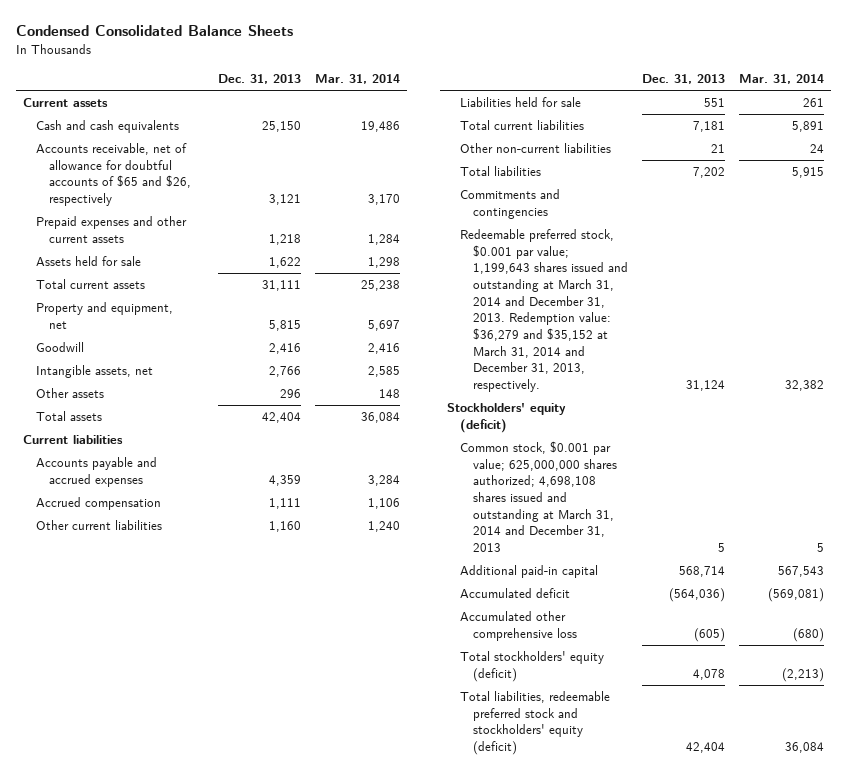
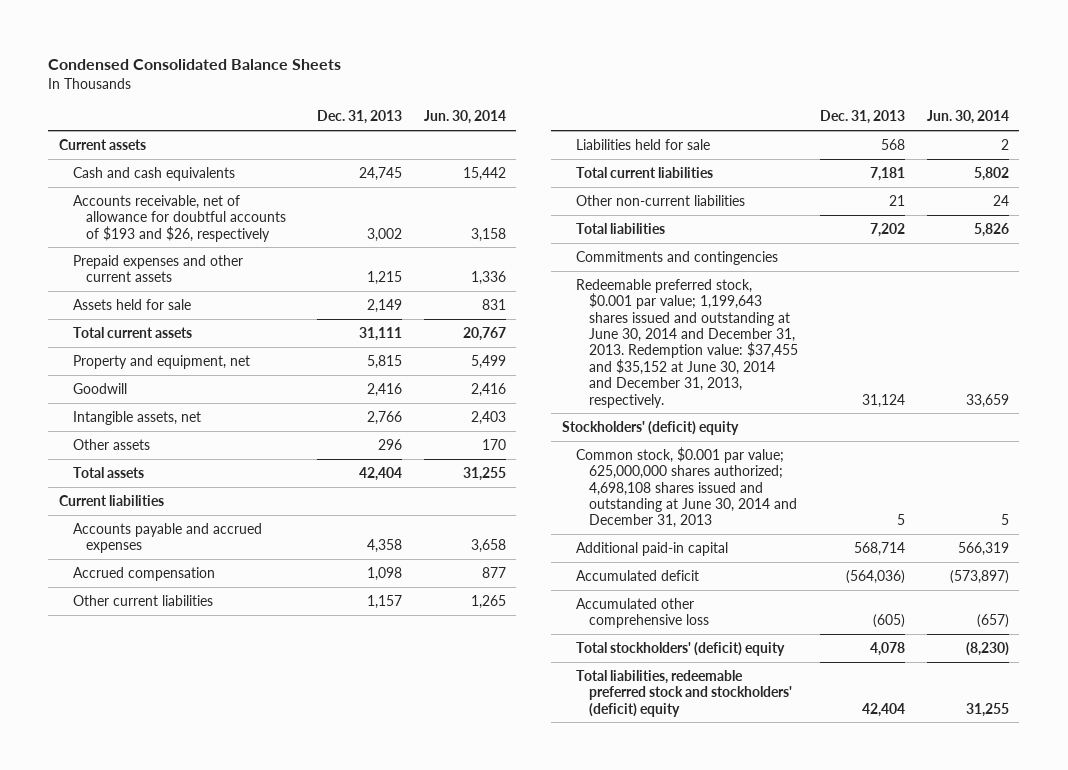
[315,74,401,85] Mar. 31, 2014 -> none
none -> [423,110,506,125] Jun. 30, 2014
[262,121,302,133] 25,150 -> [358,166,402,181] 24,745
[36,143,192,207] Accounts receivable, net of allowance for doubtful accounts of $65 and $26, respectively -> [72,194,286,242] Accounts receivable, net of allowance for doubtful accounts of $193 and $26, respectively
[269,194,302,206] 3,121 -> [366,227,402,242] 3,002
[269,233,302,245] 1,218 -> [366,271,402,286] 1,215
[269,257,302,269] 1,622 -> [366,298,402,313] 2,149
[269,474,302,486] 4,359 -> [366,539,402,554] 4,358
[269,498,302,510] 1,111 -> [366,566,402,581] 1,098
[269,521,302,533] 1,160 -> [366,594,402,609] 1,157
[703,98,725,108] 551 -> [880,138,905,150] 568
[459,229,628,393] Redeemable preferred stock, $0.001 par value; 1,199,643 shares issued and outstanding at March 31, 2014 and December 31, 2013. Redemption value: $36,279 and $35,152 at March 31, 2014 and December 31, 2013, respectively. -> [575,278,798,408] Redeemable preferred stock, $0.001 par value; 1,199,643 shares issued and outstanding at June 30, 2014 and December 31, 2013. Redemption value: $37,455 and $35,152 at June 30, 2014 and December 31, 2013, respectively.
[446,403,566,433] Stockholders' equity (deficit) -> [562,420,740,435] Stockholders' (deficit) equity
[459,441,617,553] Common stock, $0.001 par value; 625,000,000 shares authorized; 4,698,108 shares issued and outstanding at March 31, 2014 and December 31, 2013 -> [575,446,797,529] Common stock, $0.001 par value; 625,000,000 shares authorized; 4,698,108 shares issued and outstanding at June 30, 2014 and December 31, 2013
[459,651,604,682] Total stockholders' equity (deficit) -> [575,641,785,656] Total stockholders' (deficit) equity
[459,691,610,756] Total liabilities, redeemable preferred stock and stockholders' equity (deficit) -> [575,669,792,717] Total liabilities, redeemable preferred stock and stockholders' (deficit) equity

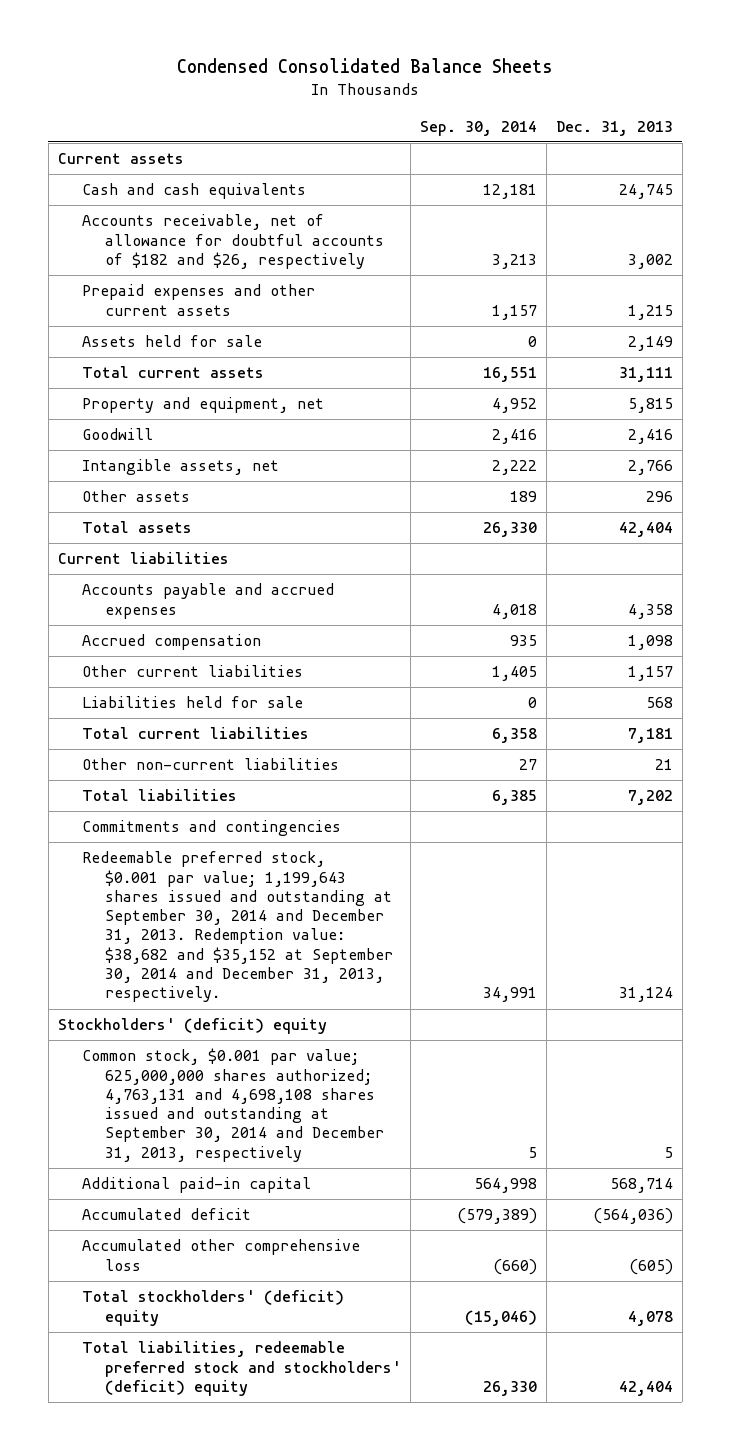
[423,110,506,125] Jun. 30, 2014 -> none
none -> [420,120,538,136] Sep. 30, 2014
[72,194,286,242] Accounts receivable, net of allowance for doubtful accounts of $193 and $26, respectively -> [81,214,385,269] Accounts receivable, net of allowance for doubtful accounts of $182 and $26, respectively
[575,278,798,408] Redeemable preferred stock, $0.001 par value; 1,199,643 shares issued and outstanding at June 30, 2014 and December 31, 2013. Redemption value: $37,455 and $35,152 at June 30, 2014 and December 31, 2013, respectively. -> [81,851,394,1003] Redeemable preferred stock, $0.001 par value; 1,199,643 shares issued and outstanding at September 30, 2014 and December 31, 2013. Redemption value: $38,682 and $35,152 at September 30, 2014 and December 31, 2013, respectively.
[575,446,797,529] Common stock, $0.001 par value; 625,000,000 shares authorized; 4,698,108 shares issued and outstanding at June 30, 2014 and December 31, 2013 -> [81,1048,385,1162] Common stock, $0.001 par value; 625,000,000 shares authorized; 4,763,131 and 4,698,108 shares issued and outstanding at September 30, 2014 and December 31, 2013, respectively

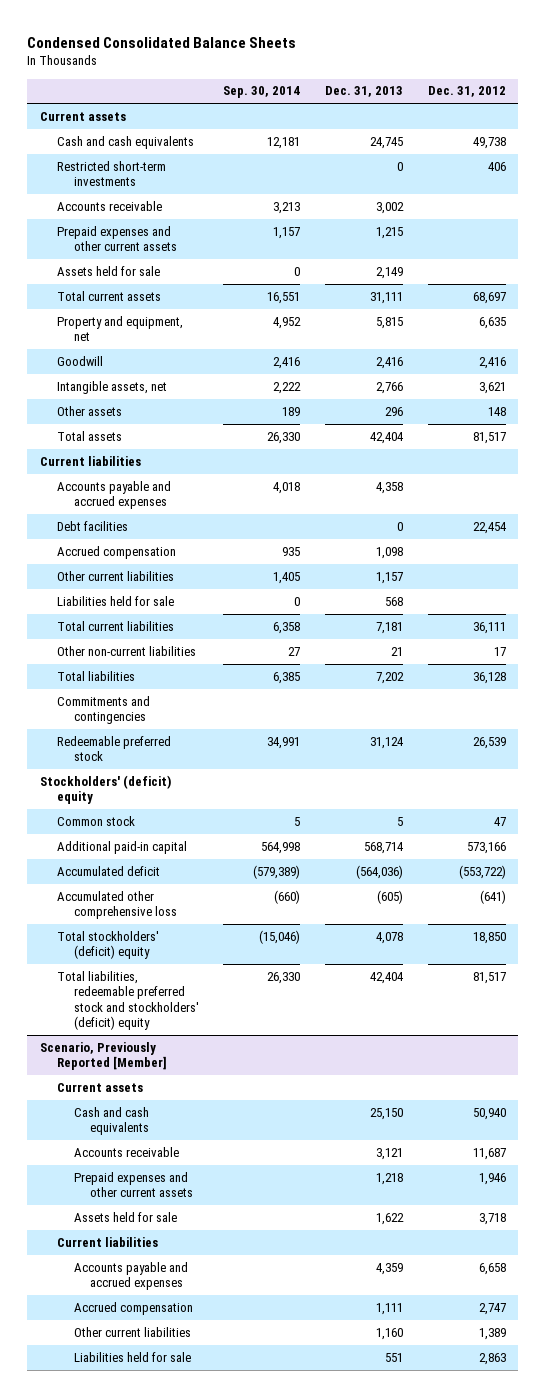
none -> [427,86,506,98] Dec. 31, 2012
none -> [56,160,166,187] Restricted short-term investments
[81,214,385,269] Accounts receivable, net of allowance for doubtful accounts of $182 and $26, respectively -> [56,200,162,211] Accounts receivable
none -> [56,520,128,531] Debt facilities
[81,851,394,1003] Redeemable preferred stock, $0.001 par value; 1,199,643 shares issued and outstanding at September 30, 2014 and December 31, 2013. Redemption value: $38,682 and $35,152 at September 30, 2014 and December 31, 2013, respectively. -> [56,735,171,762] Redeemable preferred stock
[81,1048,385,1162] Common stock, $0.001 par value; 625,000,000 shares authorized; 4,763,131 and 4,698,108 shares issued and outstanding at September 30, 2014 and December 31, 2013, respectively -> [56,815,135,826] Common stock
none -> [39,1041,167,1071] Scenario, Previously Reported [Member]
none -> [56,1082,143,1092] Current assets
none -> [73,1106,150,1136] Cash and cash equivalents
none -> [73,1146,179,1157] Accounts receivable
none -> [73,1171,194,1198] Prepaid expenses and other current assets
none -> [73,1211,177,1222] Assets held for sale
none -> [56,1236,158,1247] Current liabilities
none -> [73,1261,188,1291] Accounts payable and accrued expenses
none -> [73,1301,193,1315] Accrued compensation
none -> [73,1326,191,1337] Other current liabilities
none -> [73,1351,191,1362] Liabilities held for sale

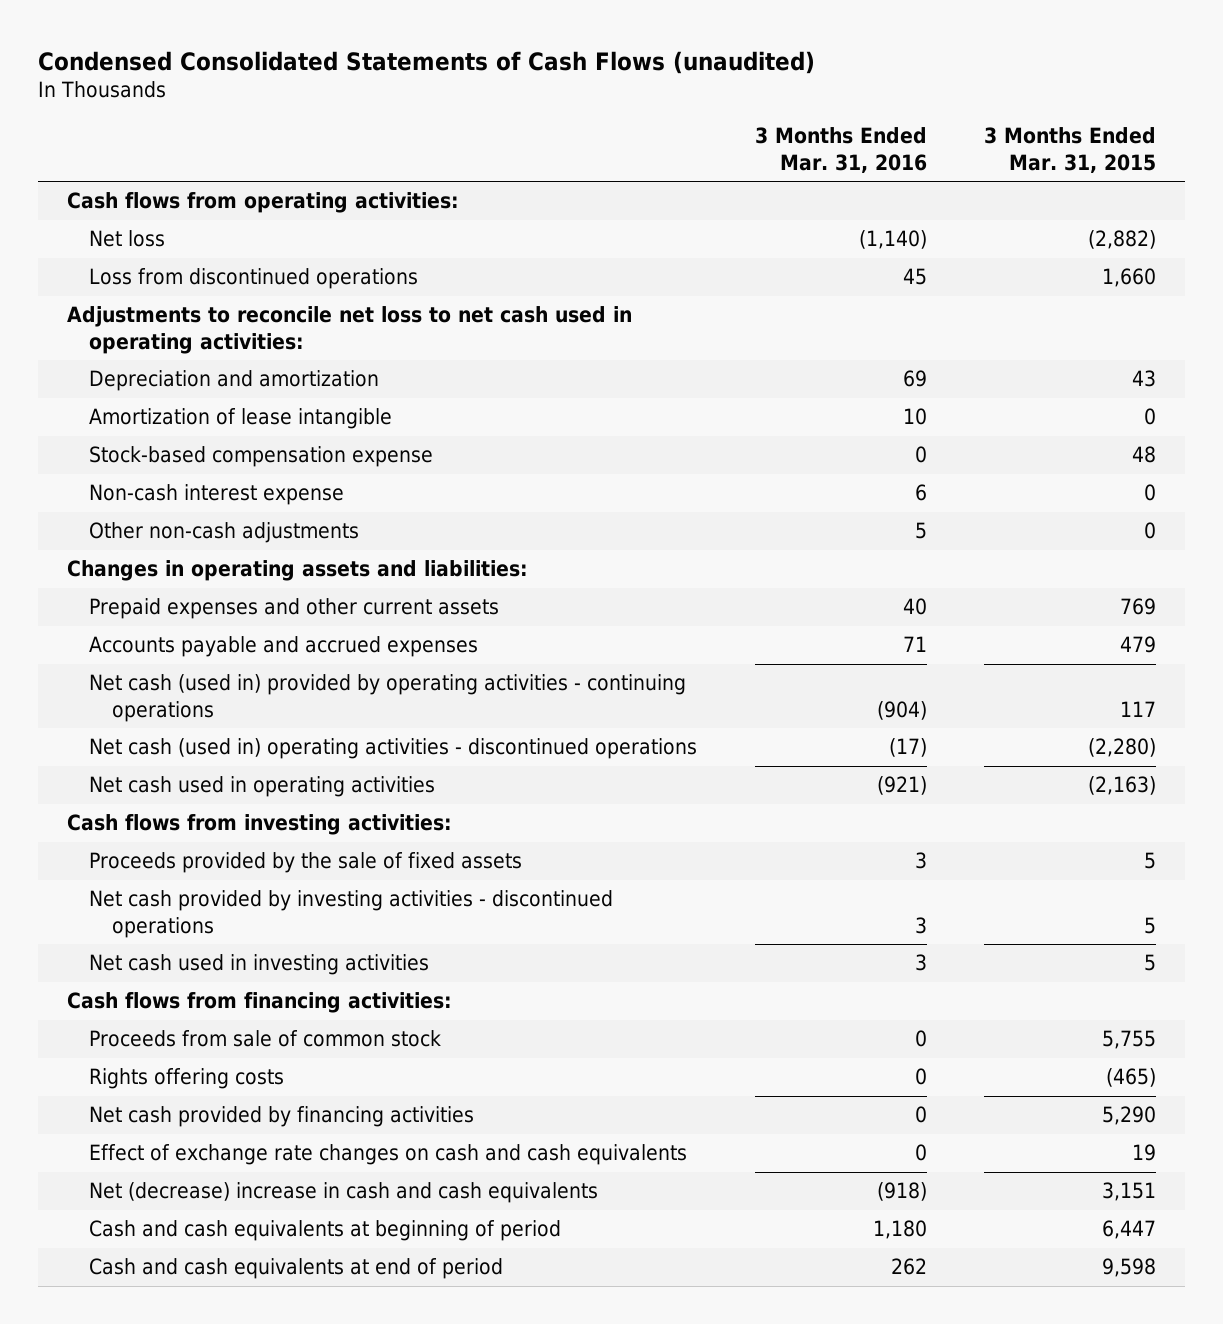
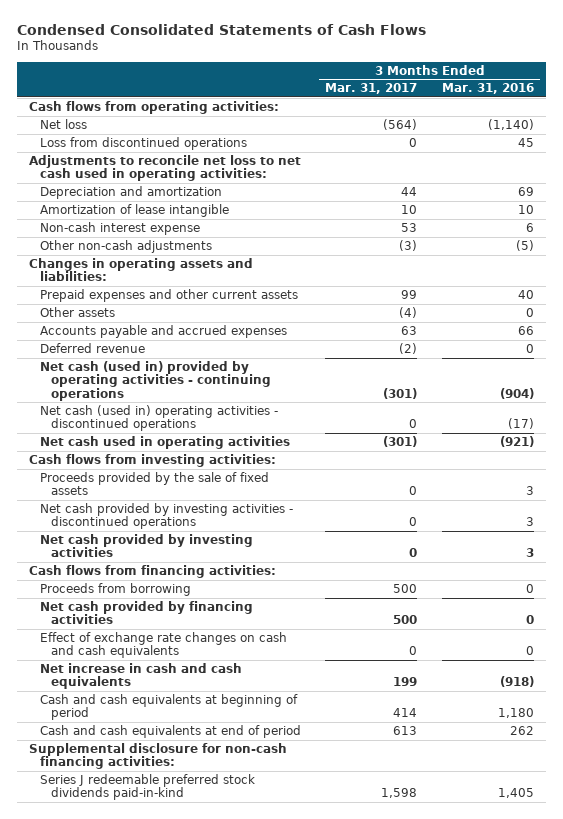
[38,50,816,74] Condensed Consolidated Statements of Cash Flows (unaudited) -> [16,23,426,35] Condensed Consolidated Statements of Cash Flows
[984,127,1157,173] 3 Months Ended Mar. 31, 2015 -> none
none -> [325,83,418,95] Mar. 31, 2017
[89,446,434,468] Stock-based compensation expense -> none
[914,522,927,540] 5 -> [515,239,534,251] (5)
none -> [39,306,115,317] Other assets
[902,636,927,653] 71 -> [517,325,534,335] 66
none -> [39,342,145,353] Deferred revenue
[89,954,430,976] Net cash used in investing activities -> [39,533,253,558] Net cash provided by investing activities
[89,1030,442,1048] Proceeds from sale of common stock -> none
[89,1068,285,1090] Rights offering costs -> none
none -> [39,582,191,596] Proceeds from borrowing
[89,1182,599,1204] Net (decrease) increase in cash and cash equivalents -> [39,662,242,690] Net increase in cash and cash equivalents
none -> [29,742,288,770] Supplemental disclosure for non-cash financing activities:
none -> [39,773,255,801] Series J redeemable preferred stock dividends paid-in-kind

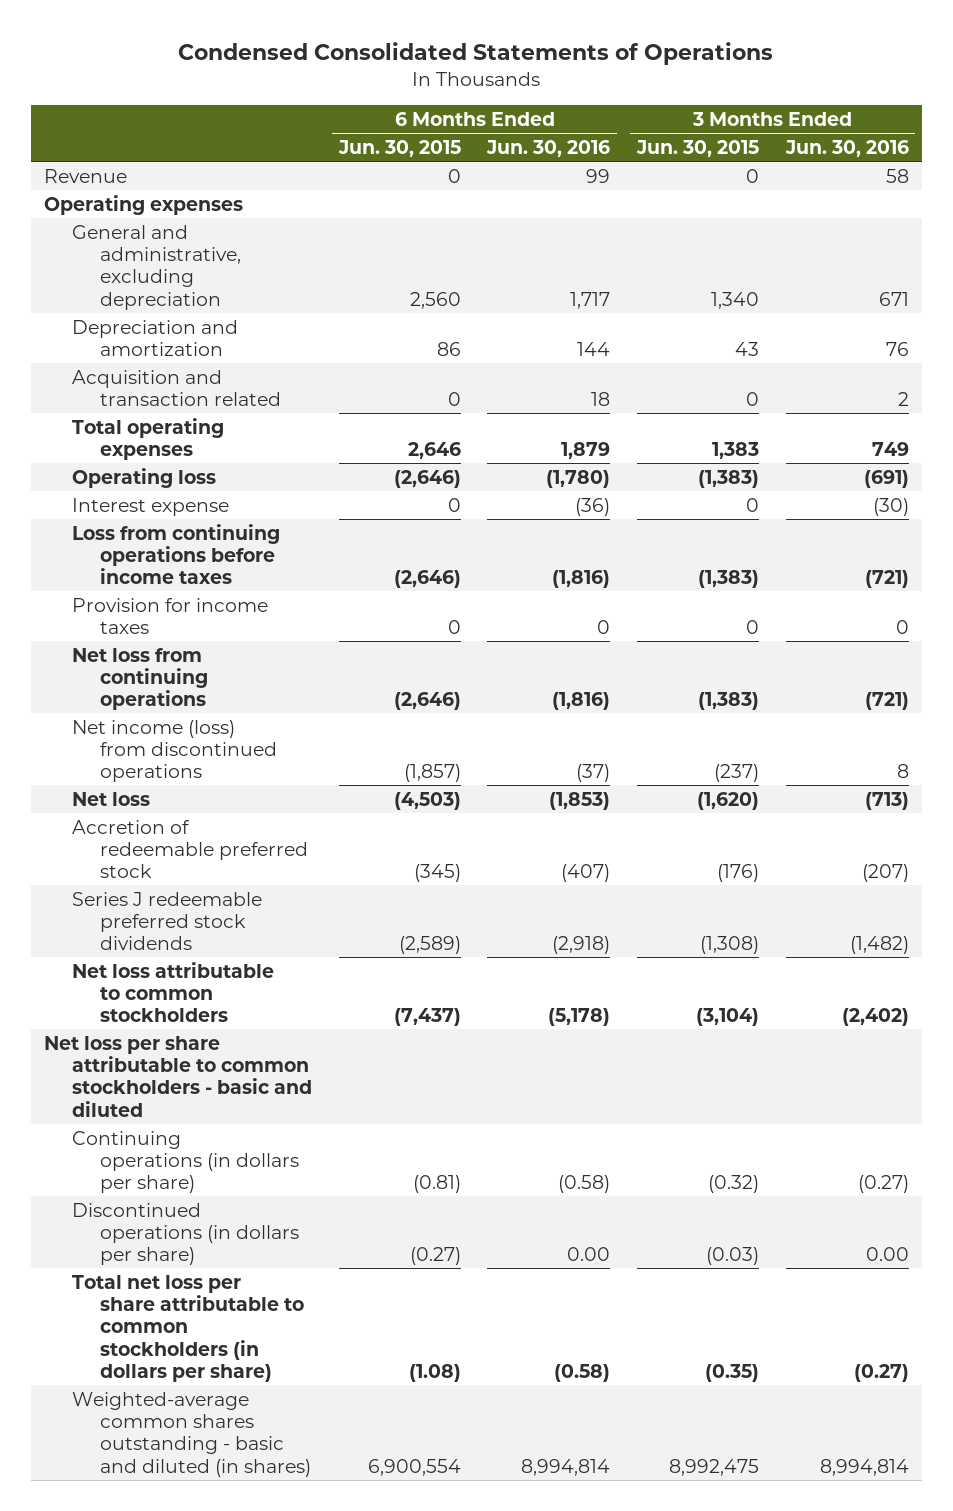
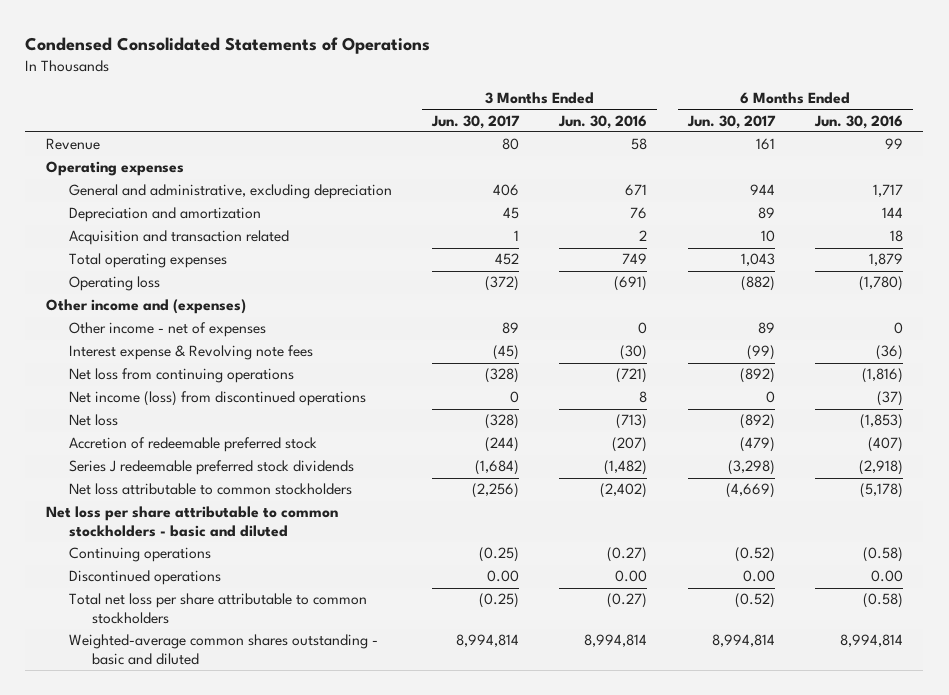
[337,139,461,157] Jun. 30, 2015 -> none
[636,139,760,157] Jun. 30, 2015 -> none
none -> [431,114,521,129] Jun. 30, 2017
none -> [686,114,776,129] Jun. 30, 2017
[72,523,281,585] Loss from continuing operations before income taxes -> none
[72,597,269,634] Provision for income taxes -> none
none -> [45,299,246,315] Other income and (expenses)
none -> [68,322,266,338] Other income - net of expenses
[72,497,230,516] Interest expense -> [68,345,313,361] Interest expense & Revolving note fees
[72,1130,300,1194] Continuing operations (in dollars per share) -> [68,547,211,563] Continuing operations
[72,1202,300,1266] Discontinued operations (in dollars per share) -> [68,570,221,586] Discontinued operations
[72,1274,305,1382] Total net loss per share attributable to common stockholders (in dollars per share) -> [68,593,367,624] Total net loss per share attributable to common stockholders
[72,1391,312,1477] Weighted-average common shares outstanding - basic and diluted (in shares) -> [68,634,378,665] Weighted-average common shares outstanding - basic and diluted

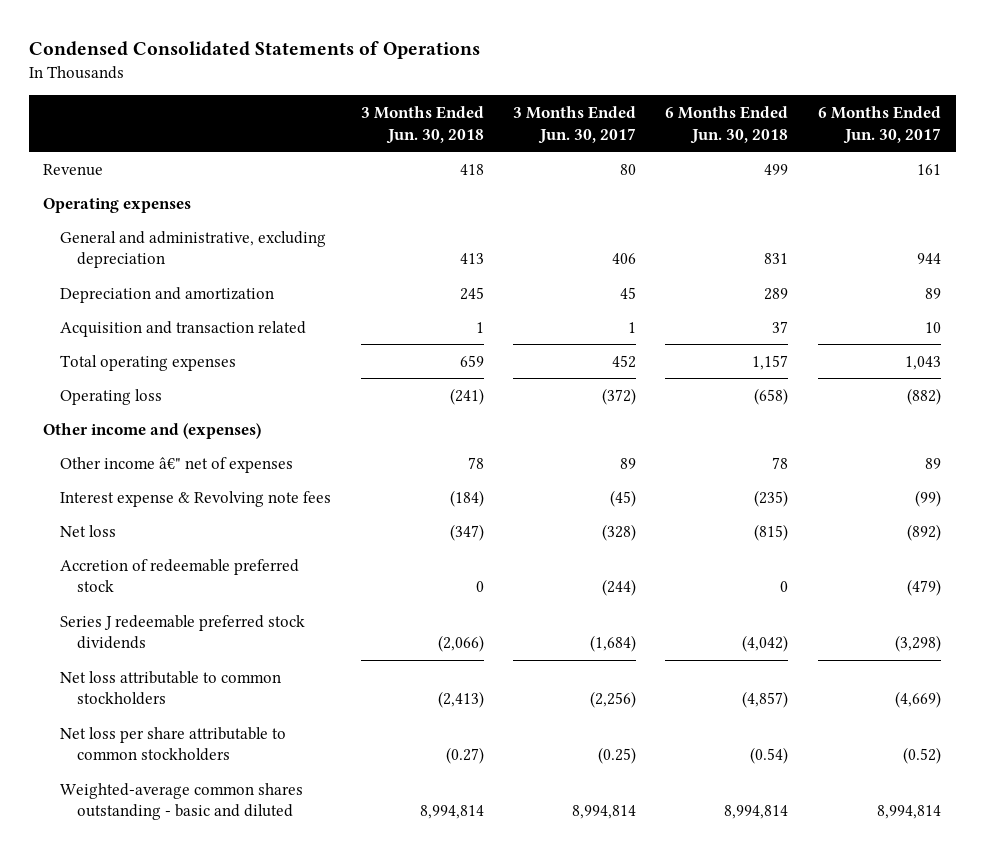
[558,114,648,129] Jun. 30, 2016 -> none
[813,114,903,129] Jun. 30, 2016 -> none
none -> [360,106,484,144] 3 Months Ended Jun. 30, 2018
none -> [665,106,789,144] 6 Months Ended Jun. 30, 2018
[68,322,266,338] Other income - net of expenses -> [60,456,294,473] Other income â€" net of expenses
[68,368,294,384] Net loss from continuing operations -> none
[68,391,366,407] Net income (loss) from discontinued operations -> none
[45,506,338,537] Net loss per share attributable to common stockholders - basic and diluted -> none
[68,547,211,563] Continuing operations -> none
[68,570,221,586] Discontinued operations -> none
[68,593,367,624] Total net loss per share attributable to common stockholders -> [60,726,287,762] Net loss per share attributable to common stockholders

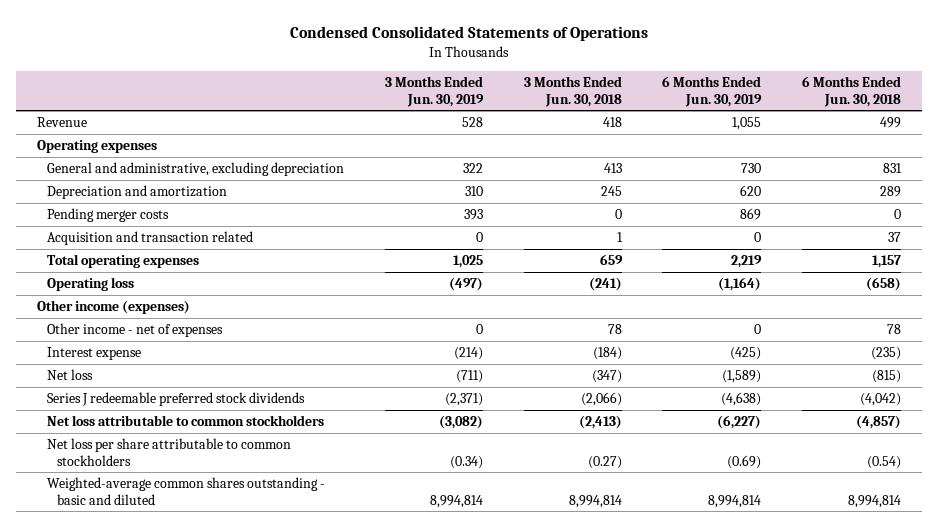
[512,106,636,144] 3 Months Ended Jun. 30, 2017 -> none
[817,106,941,144] 6 Months Ended Jun. 30, 2017 -> none
none -> [384,76,484,107] 3 Months Ended Jun. 30, 2019
none -> [662,76,763,107] 6 Months Ended Jun. 30, 2019
none -> [46,208,169,223] Pending merger costs
[43,422,262,439] Other income and (expenses) -> [36,300,190,315] Other income (expenses)
[60,456,294,473] Other income â€" net of expenses -> [46,323,223,338] Other income - net of expenses
[60,490,332,507] Interest expense & Revolving note fees -> [46,347,141,361] Interest expense
[60,558,300,593] Accretion of redeemable preferred stock -> none

